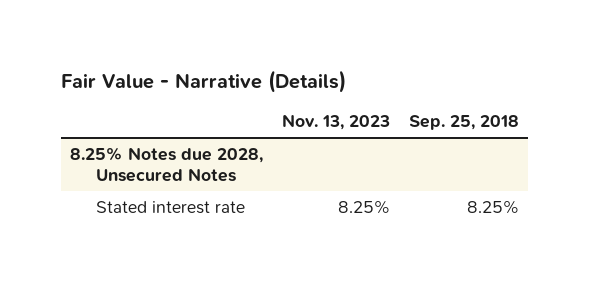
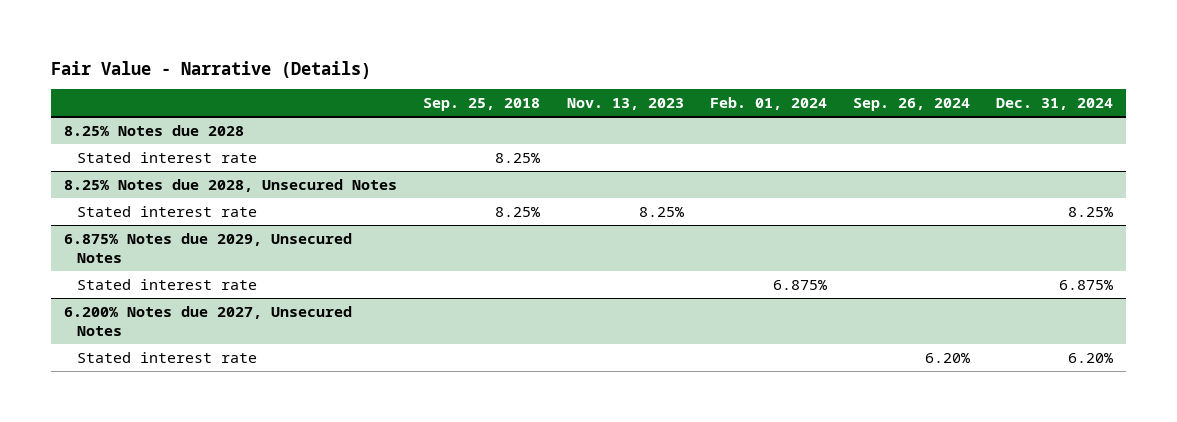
none -> [709,97,827,111] Feb. 01, 2024
none -> [852,98,970,112] Sep. 26, 2024
none -> [995,98,1113,111] Dec. 31, 2024
none -> [64,124,245,136] 8.25% Notes due 2028
none -> [77,151,258,163] Stated interest rate
none -> [64,232,353,263] 6.875% Notes due 2029, Unsecured Notes
none -> [77,278,258,290] Stated interest rate
none -> [64,305,353,336] 6.200% Notes due 2027, Unsecured Notes
none -> [77,351,258,363] Stated interest rate

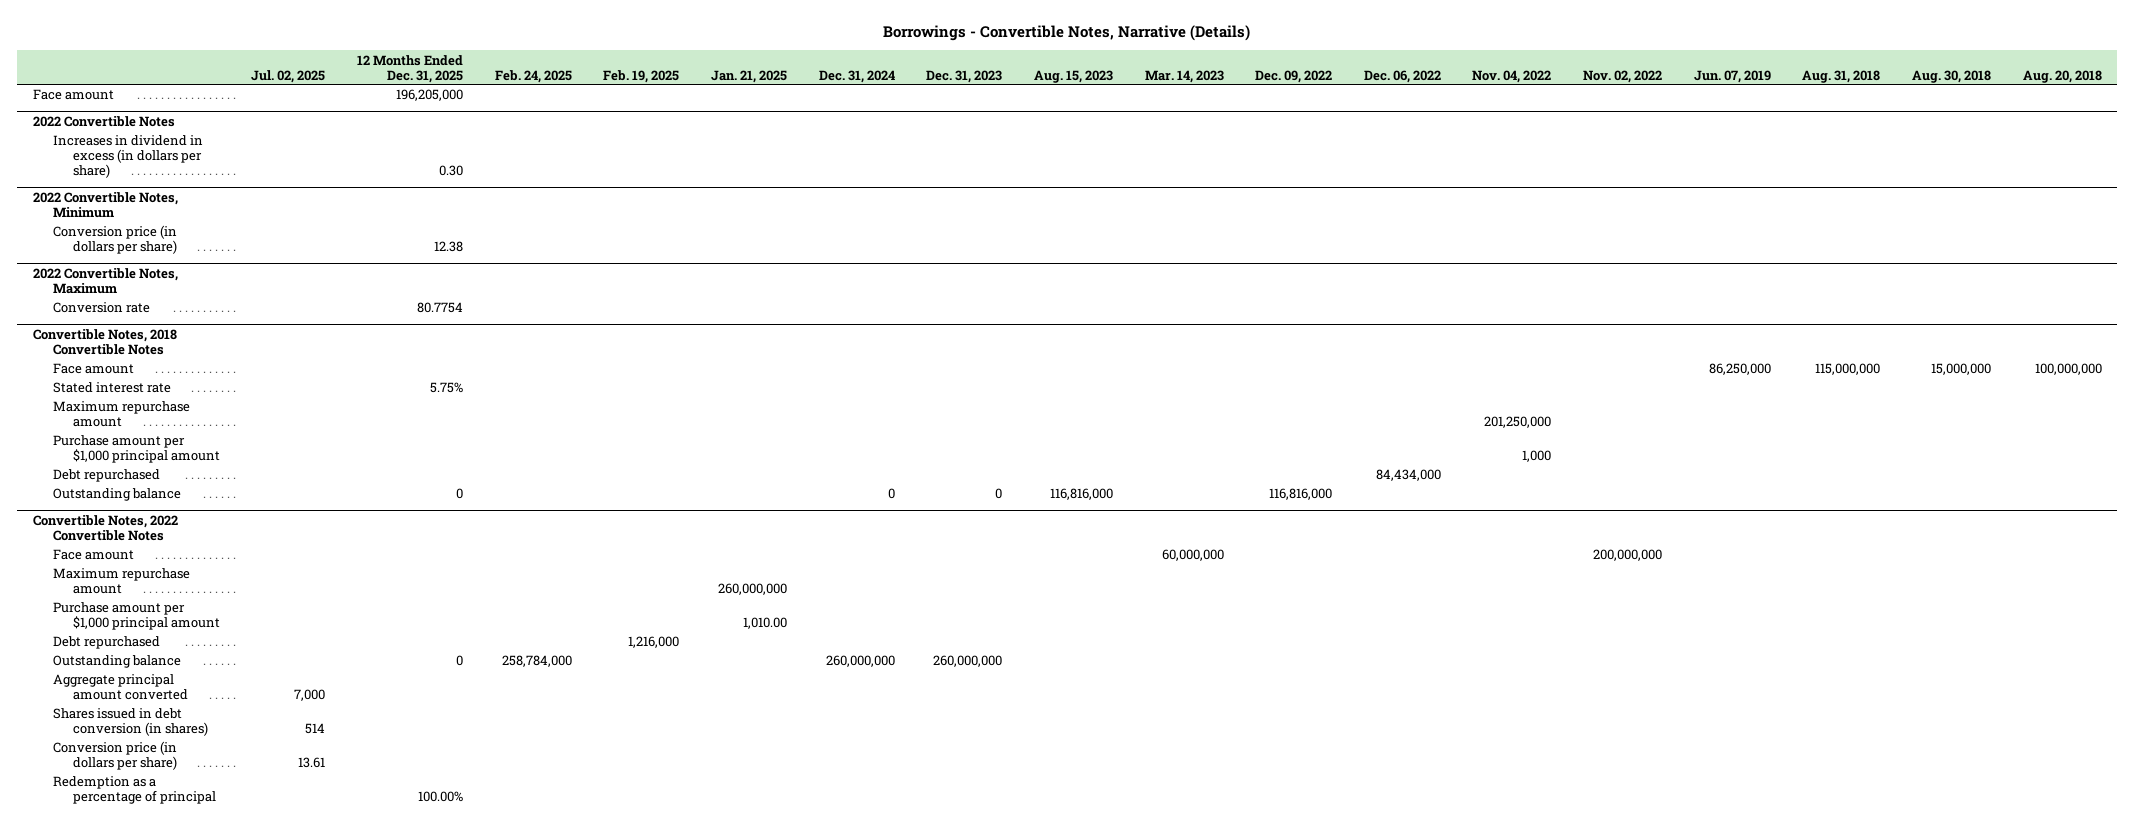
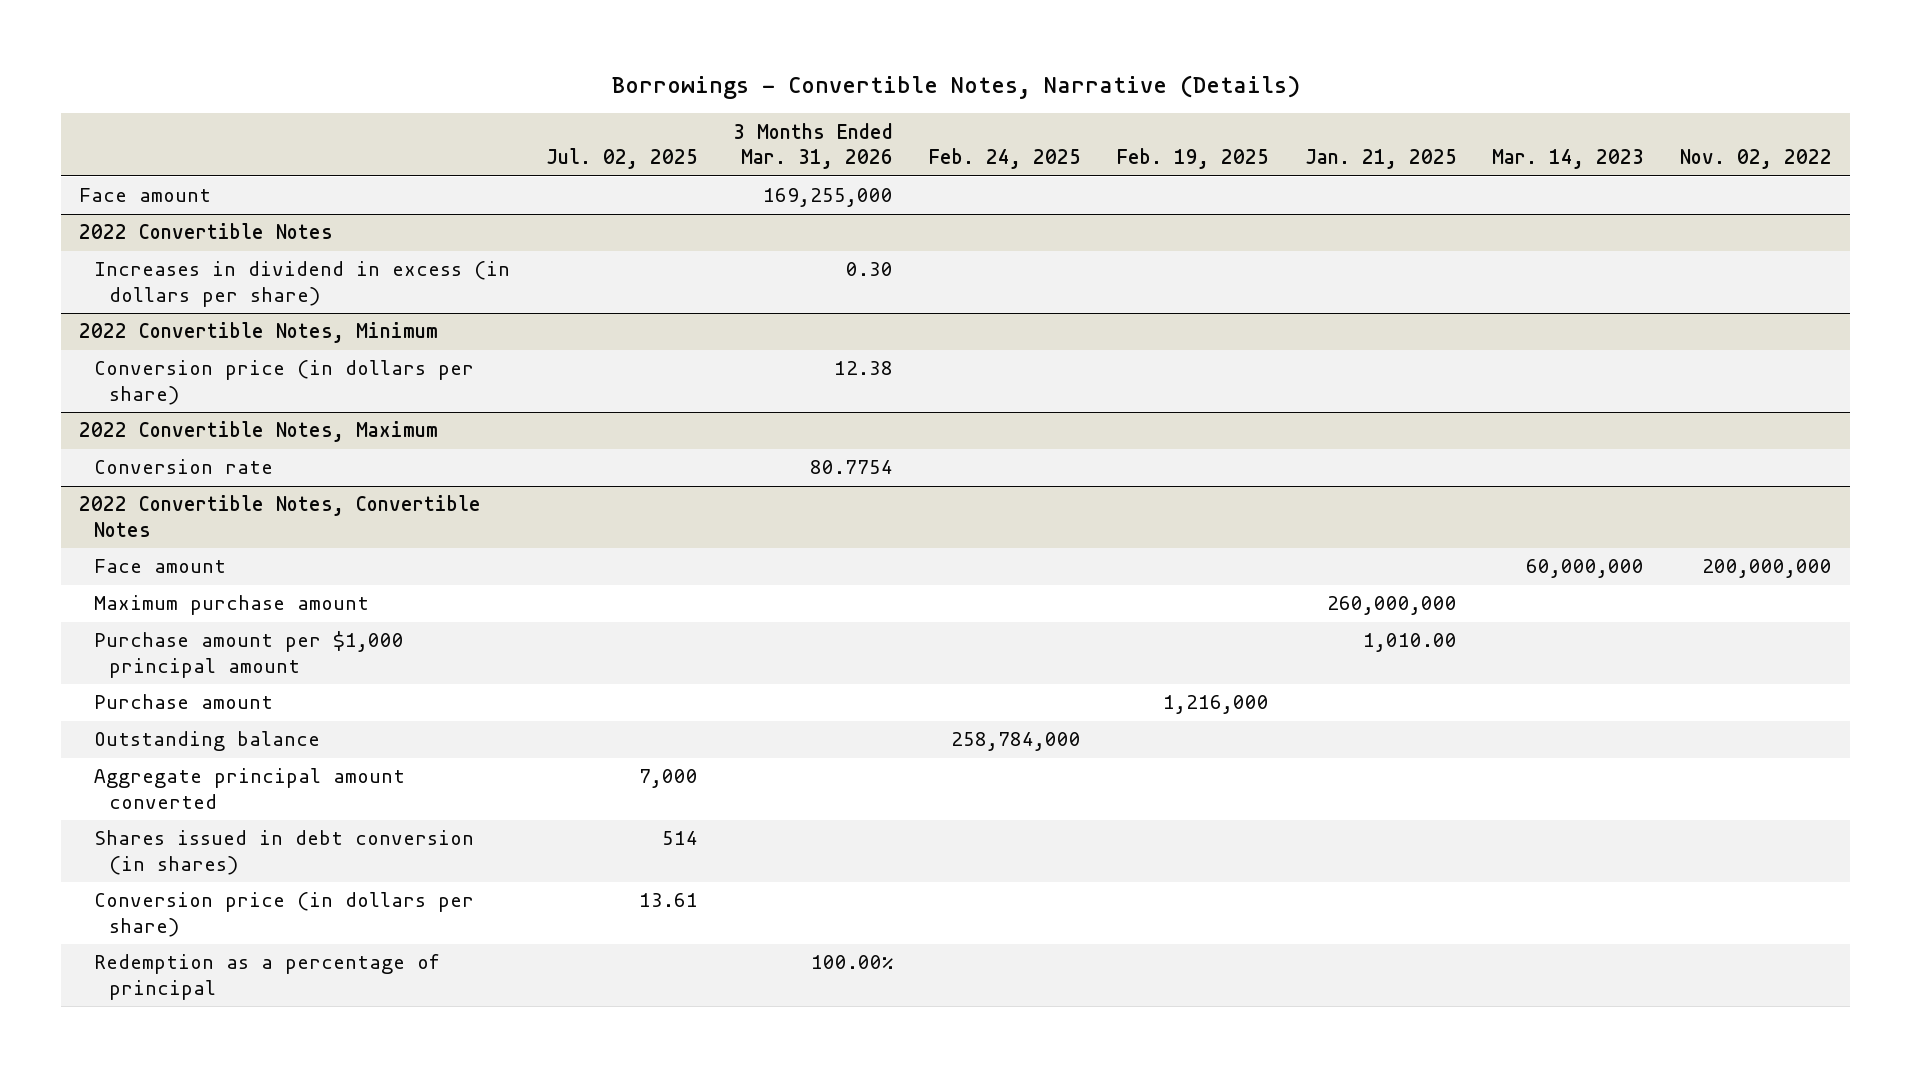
[357,54,464,83] 12 Months Ended Dec. 31, 2025 -> none
[818,69,895,83] Dec. 31, 2024 -> none
[926,69,1003,83] Dec. 31, 2023 -> none
[1033,69,1113,83] Aug. 15, 2023 -> none
[1255,69,1333,83] Dec. 09, 2022 -> none
[1363,69,1441,83] Dec. 06, 2022 -> none
[1472,69,1552,83] Nov. 04, 2022 -> none
[1693,69,1771,83] Jun. 07, 2019 -> none
[1802,69,1881,83] Aug. 31, 2018 -> none
[1912,69,1992,83] Aug. 30, 2018 -> none
[2022,69,2102,83] Aug. 20, 2018 -> none
none -> [733,122,894,170] 3 Months Ended Mar. 31, 2026
[33,328,178,355] Convertible Notes, 2018 Convertible Notes -> none
[53,363,135,375] Face amount -> none
[53,382,172,394] Stated interest rate -> none
[53,401,191,428] Maximum repurchase amount -> none
[53,435,220,464] Purchase amount per $1,000 principal amount -> none
[53,469,161,483] Debt repurchased -> none
[53,488,182,502] Outstanding balance -> none
[33,514,179,541] Convertible Notes, 2022 Convertible Notes -> [79,495,482,537] 2022 Convertible Notes, Convertible Notes
[53,568,191,595] Maximum repurchase amount -> [94,595,370,616] Maximum purchase amount
[53,636,161,650] Debt repurchased -> [94,694,274,710] Purchase amount

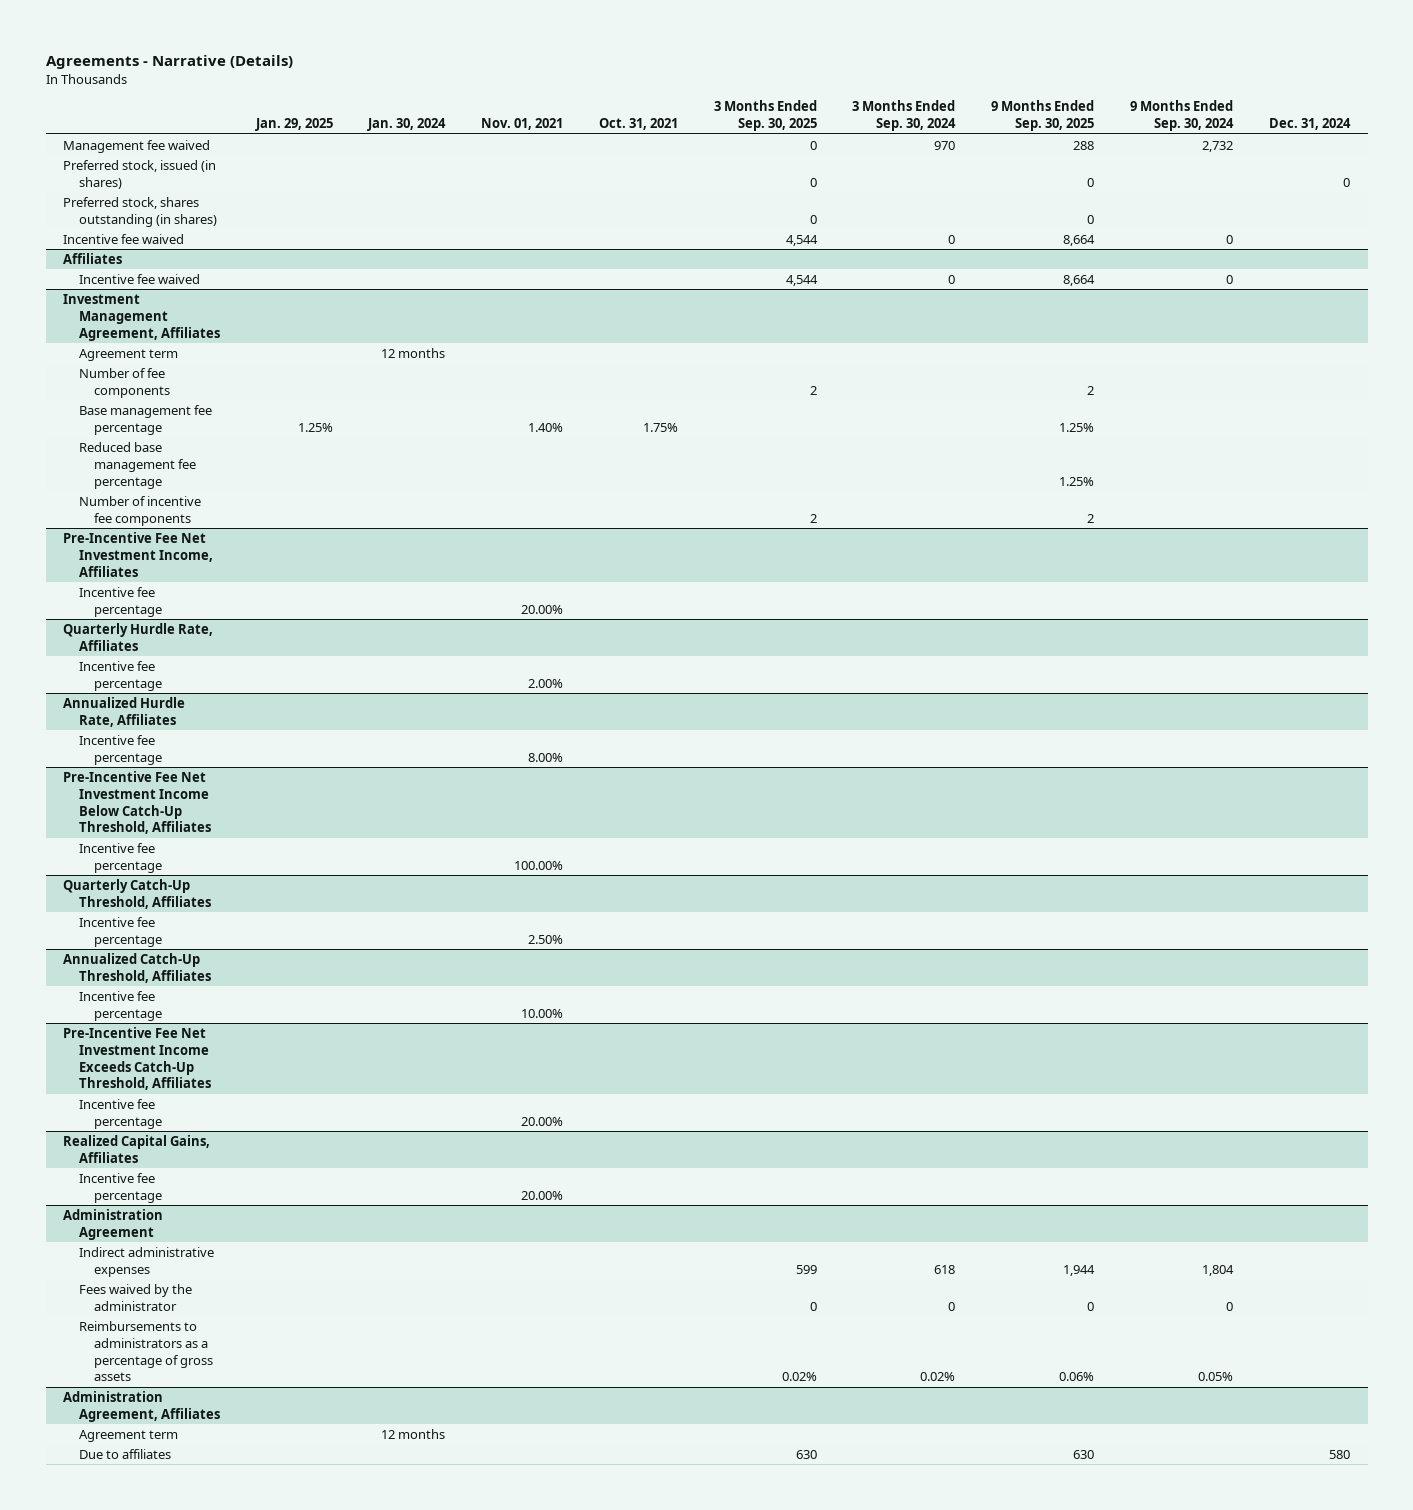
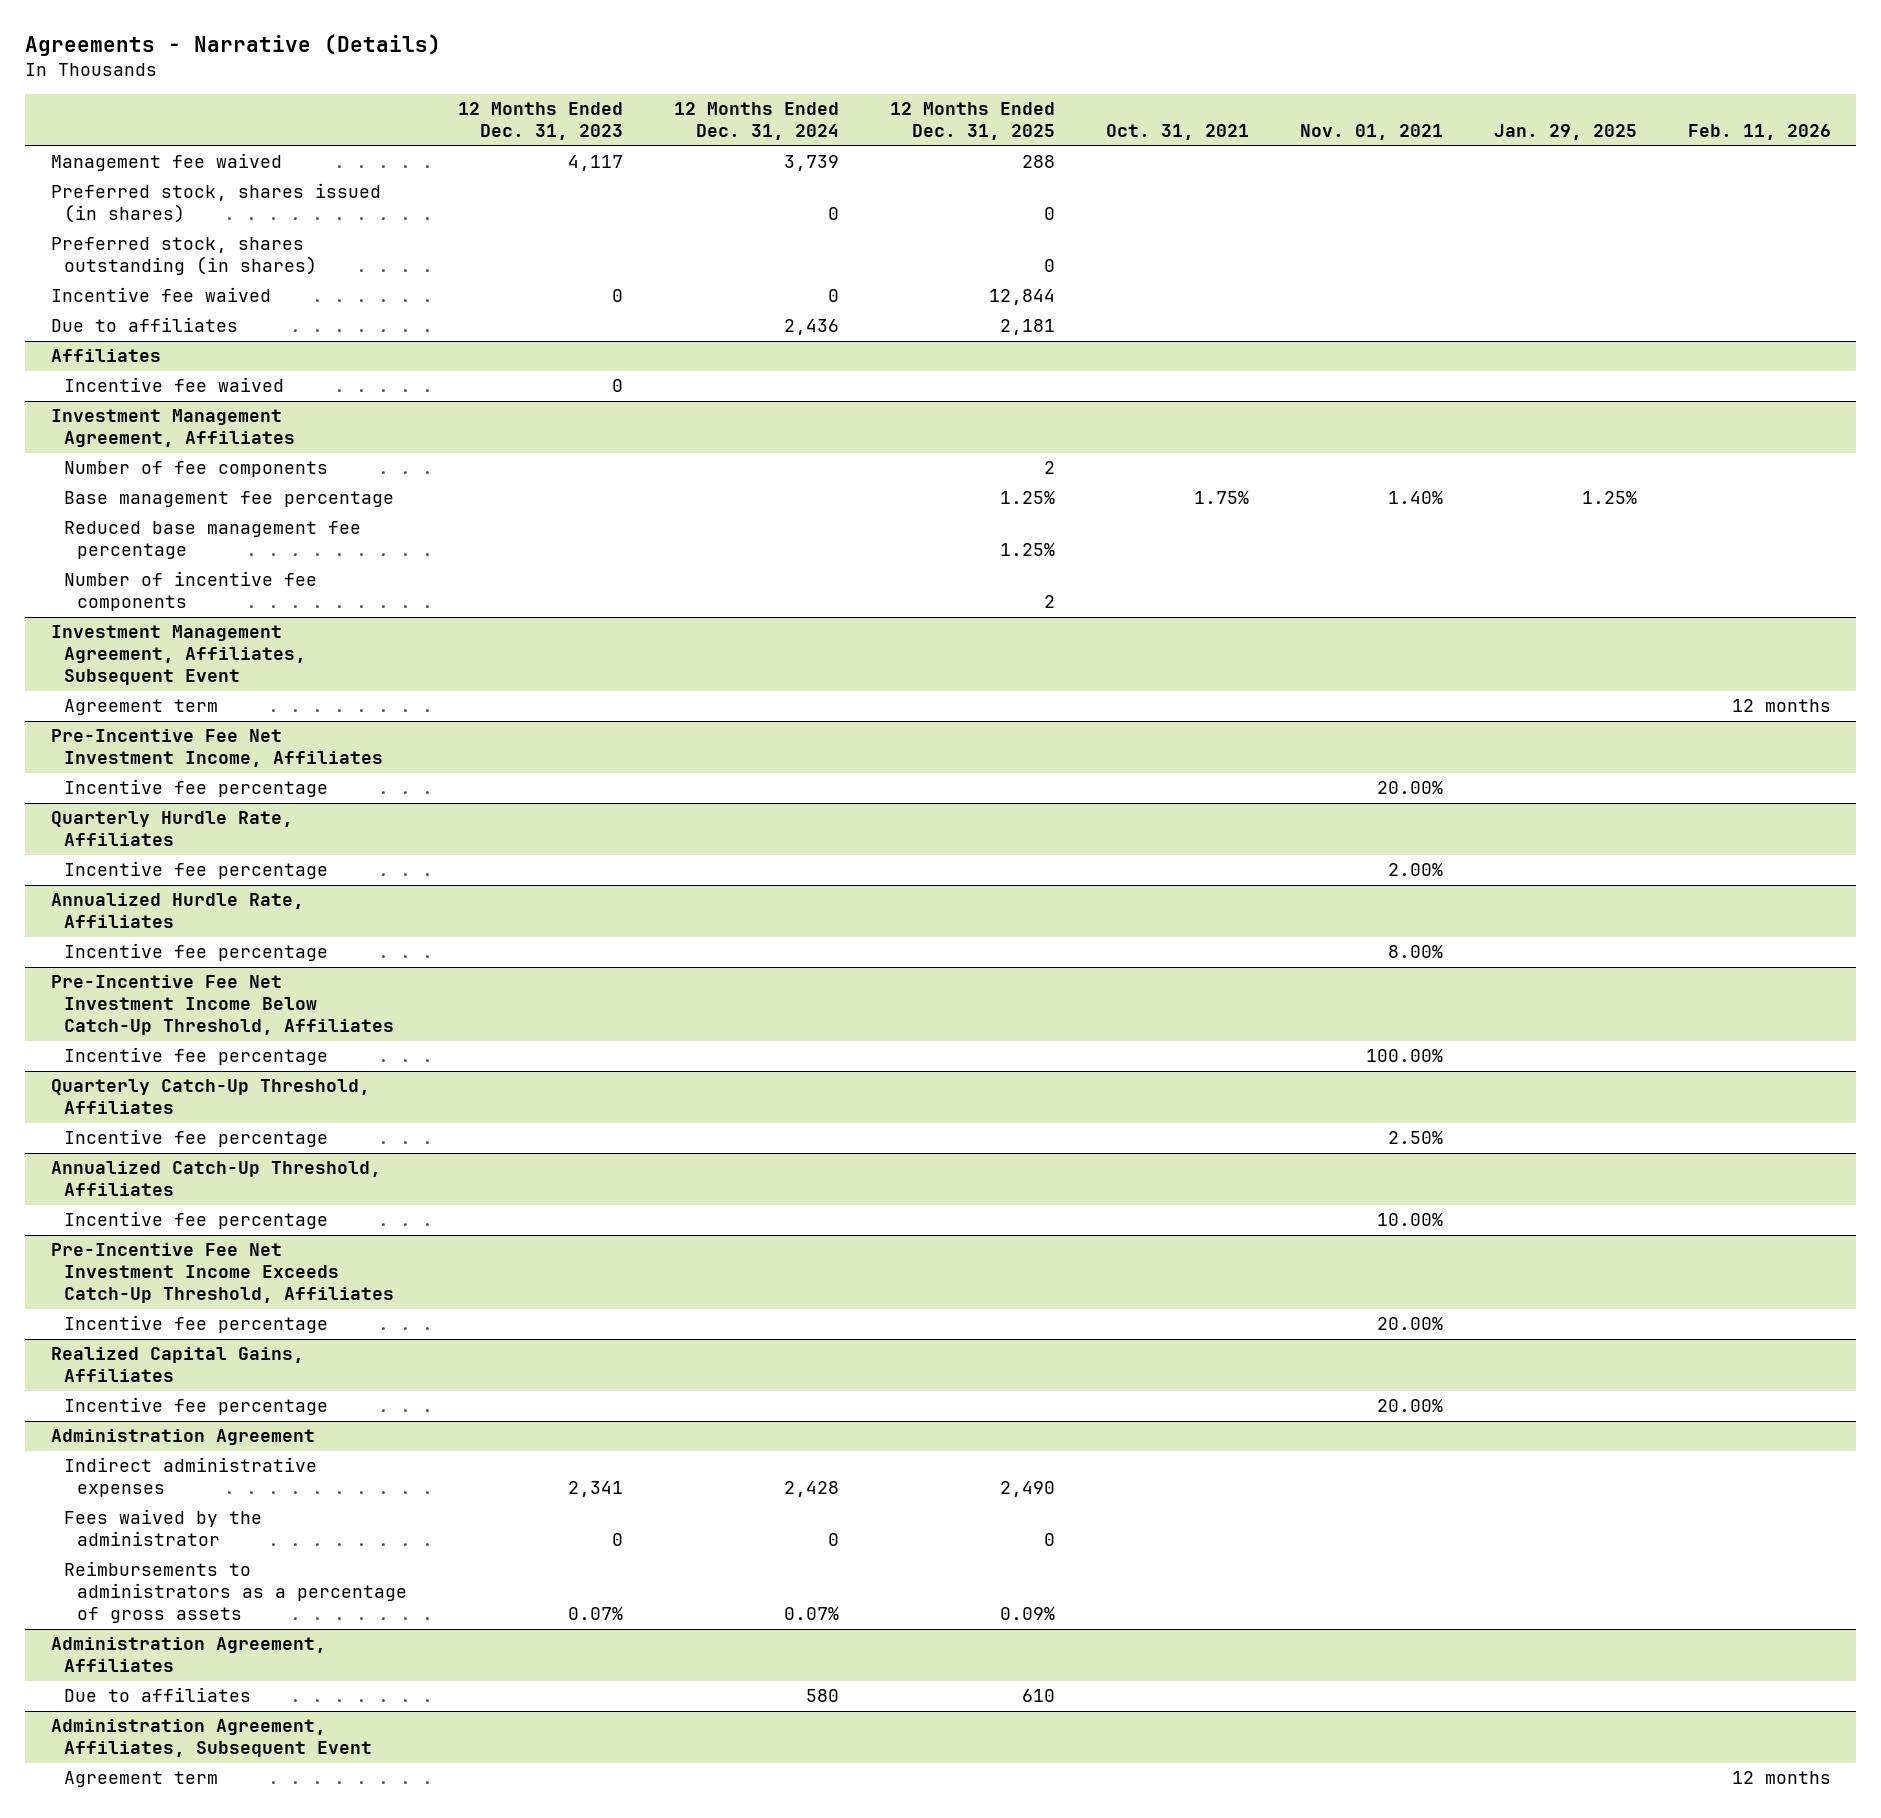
[367,118,447,132] Jan. 30, 2024 -> none
[713,100,817,132] 3 Months Ended Sep. 30, 2025 -> none
[852,100,957,132] 3 Months Ended Sep. 30, 2024 -> none
[991,100,1095,132] 9 Months Ended Sep. 30, 2025 -> none
[1129,100,1234,132] 9 Months Ended Sep. 30, 2024 -> none
[1268,118,1351,131] Dec. 31, 2024 -> none
none -> [458,102,624,141] 12 Months Ended Dec. 31, 2023
none -> [674,102,840,141] 12 Months Ended Dec. 31, 2024
none -> [889,102,1055,141] 12 Months Ended Dec. 31, 2025
none -> [1687,124,1831,141] Feb. 11, 2026
[63,159,217,189] Preferred stock, issued (in shares) -> [50,183,381,224] Preferred stock, shares issued (in shares)
none -> [50,317,238,333] Due to affiliates
[78,348,178,361] Agreement term -> none
none -> [50,625,306,686] Investment Management Agreement, Affiliates, Subsequent Event
none -> [63,699,218,716] Agreement term
[78,1429,178,1442] Agreement term -> none
none -> [50,1719,372,1758] Administration Agreement, Affiliates, Subsequent Event
none -> [63,1771,218,1788] Agreement term

